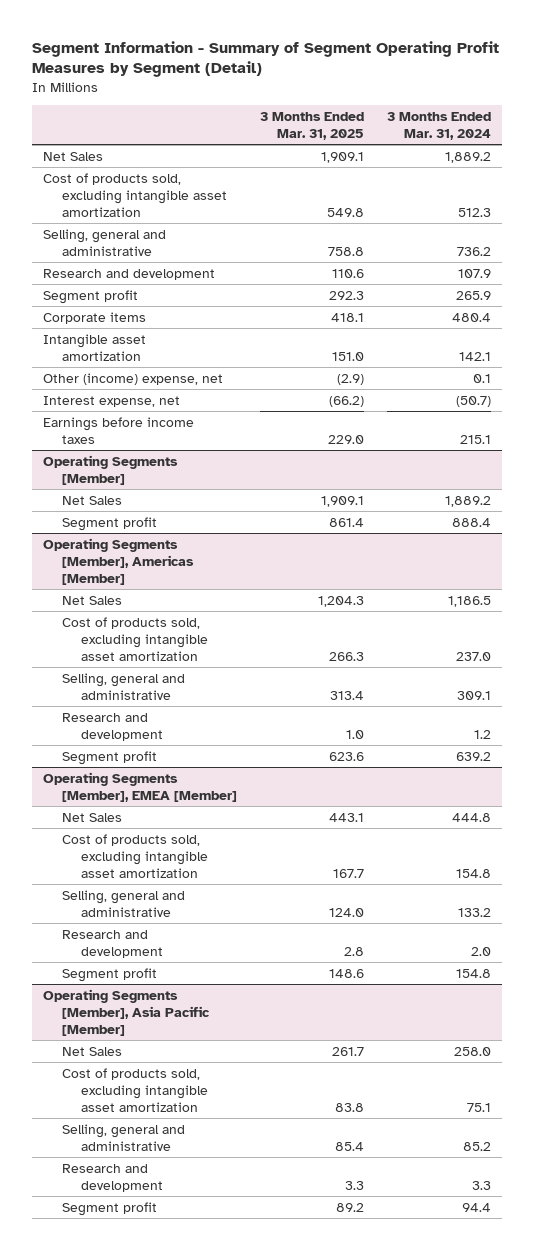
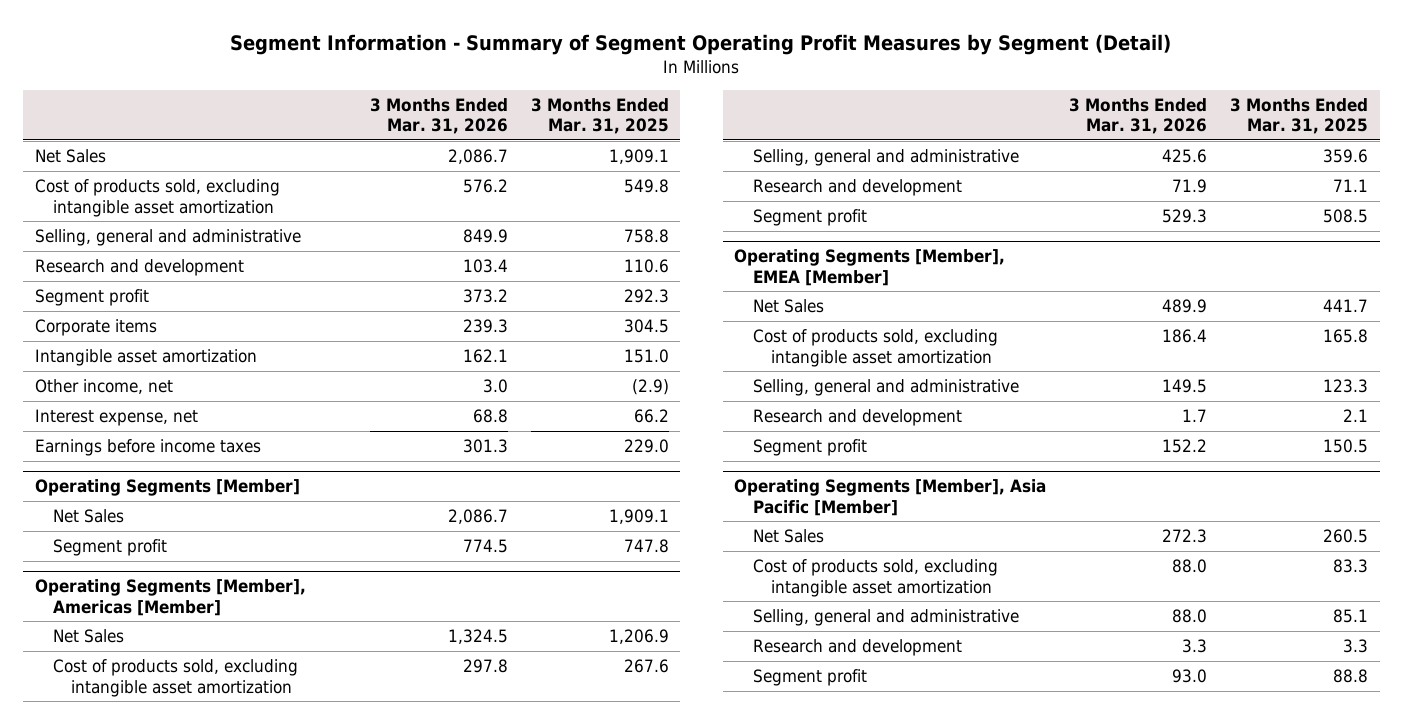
[386,111,491,140] 3 Months Ended Mar. 31, 2024 -> none
none -> [369,97,508,135] 3 Months Ended Mar. 31, 2026
[330,312,364,322] 418.1 -> [623,319,669,334] 304.5
[42,372,223,385] Other (income) expense, net -> [34,379,173,395] Other income, net
[328,395,364,407] (66.2) -> [633,409,669,424] 66.2
[328,517,364,527] 861.4 -> [623,539,669,554] 747.8
[317,595,364,607] 1,204.3 -> [608,629,669,645] 1,206.9
[328,651,364,661] 266.3 -> [623,659,669,674] 267.6
[329,690,364,700] 313.4 -> [1323,149,1369,164] 359.6
[345,729,364,739] 1.0 -> [1333,179,1369,193] 71.1
[328,751,364,761] 623.6 -> [1323,209,1369,224] 508.5
[328,812,364,822] 443.1 -> [1323,299,1369,313] 441.7
[332,868,364,878] 167.7 -> [1323,329,1369,344] 165.8
[328,907,364,917] 124.0 -> [1323,379,1369,394] 123.3
[343,946,364,956] 2.8 -> [1343,409,1369,423] 2.1
[328,968,364,978] 148.6 -> [1323,439,1369,454] 150.5
[331,1046,364,1056] 261.7 -> [1323,529,1369,544] 260.5
[334,1102,364,1112] 83.8 -> [1333,559,1369,574] 83.3
[334,1141,364,1151] 85.4 -> [1333,609,1369,624] 85.1
[335,1202,364,1212] 89.2 -> [1333,669,1369,684] 88.8

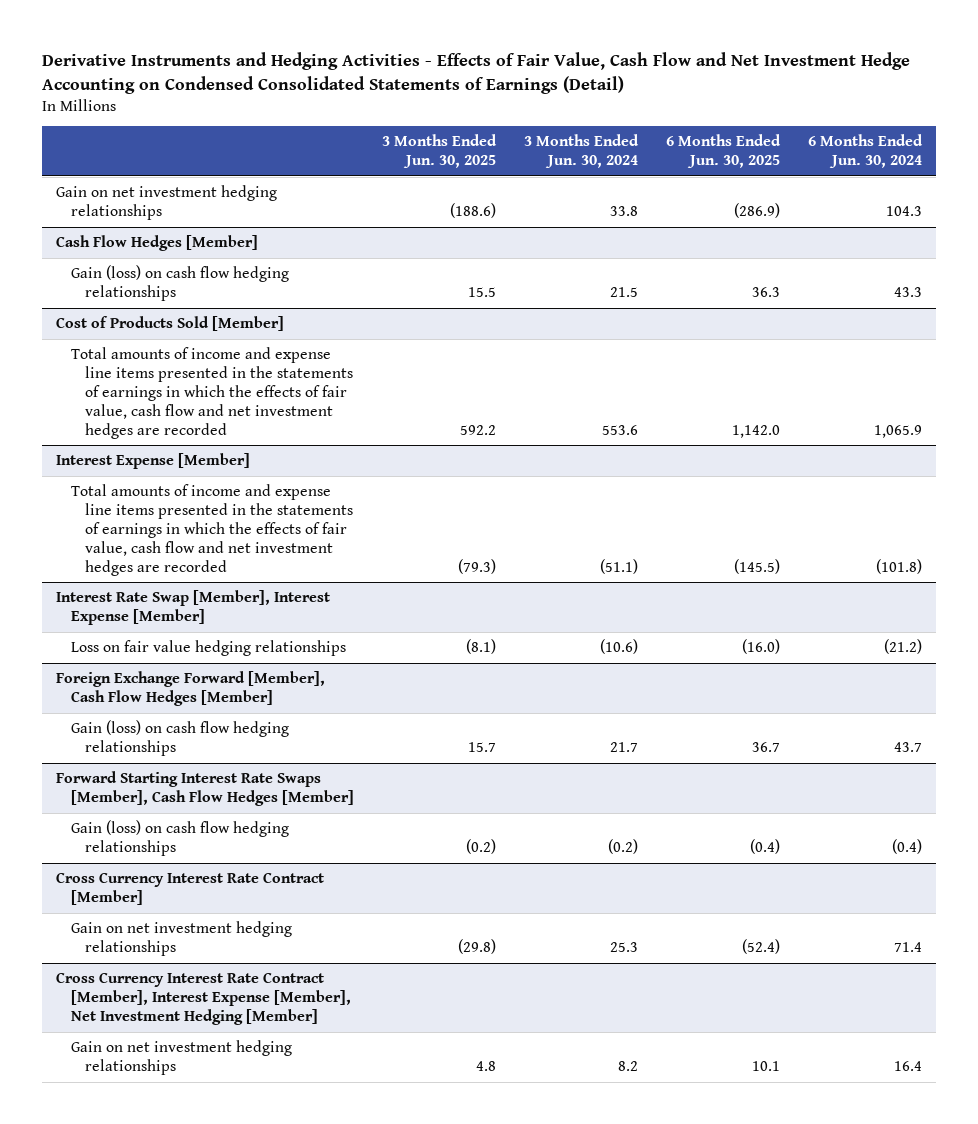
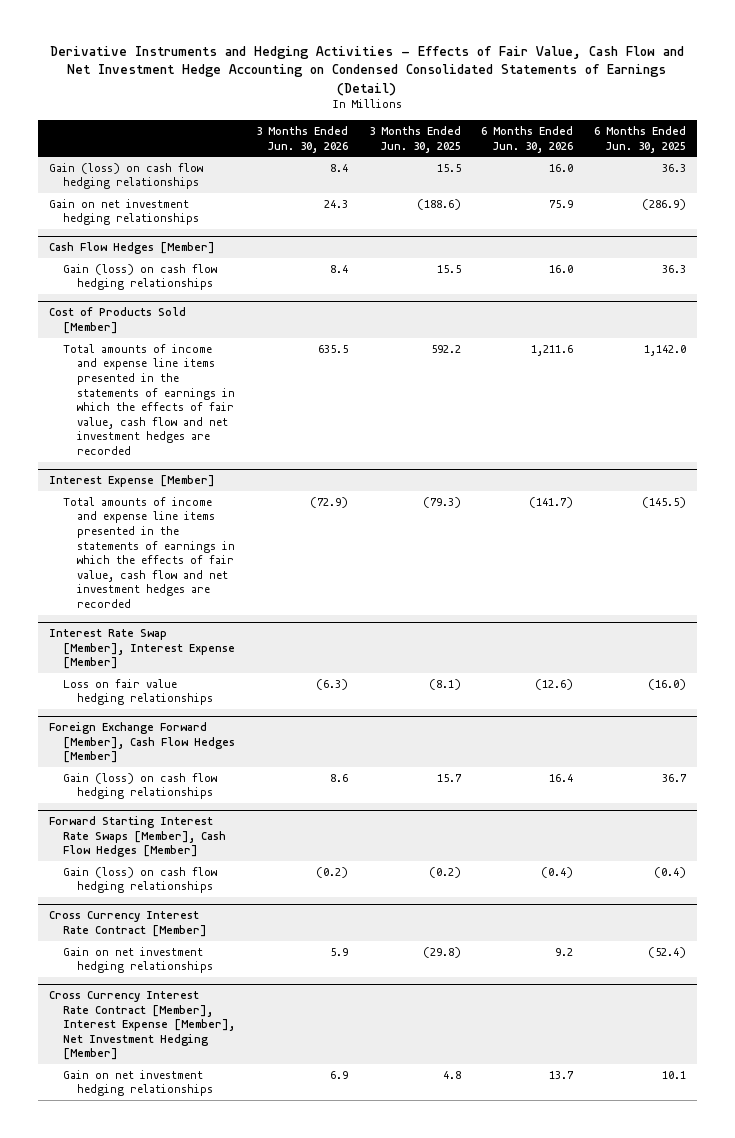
[523,134,639,169] 3 Months Ended Jun. 30, 2024 -> none
[808,134,924,169] 6 Months Ended Jun. 30, 2024 -> none
none -> [255,125,348,153] 3 Months Ended Jun. 30, 2026
none -> [481,125,574,153] 6 Months Ended Jun. 30, 2026
none -> [48,162,203,190] Gain (loss) on cash flow hedging relationships

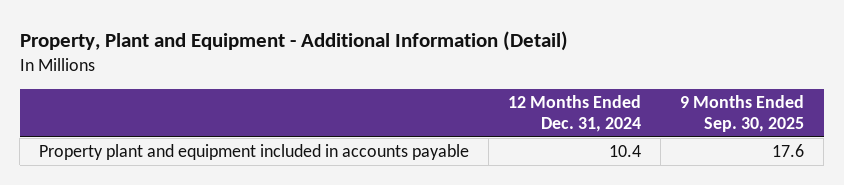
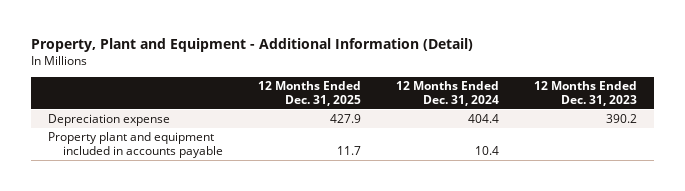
[680,95,805,132] 9 Months Ended Sep. 30, 2025 -> none
none -> [258,80,362,107] 12 Months Ended Dec. 31, 2025
none -> [533,80,637,107] 12 Months Ended Dec. 31, 2023
none -> [48,114,171,127] Depreciation expense

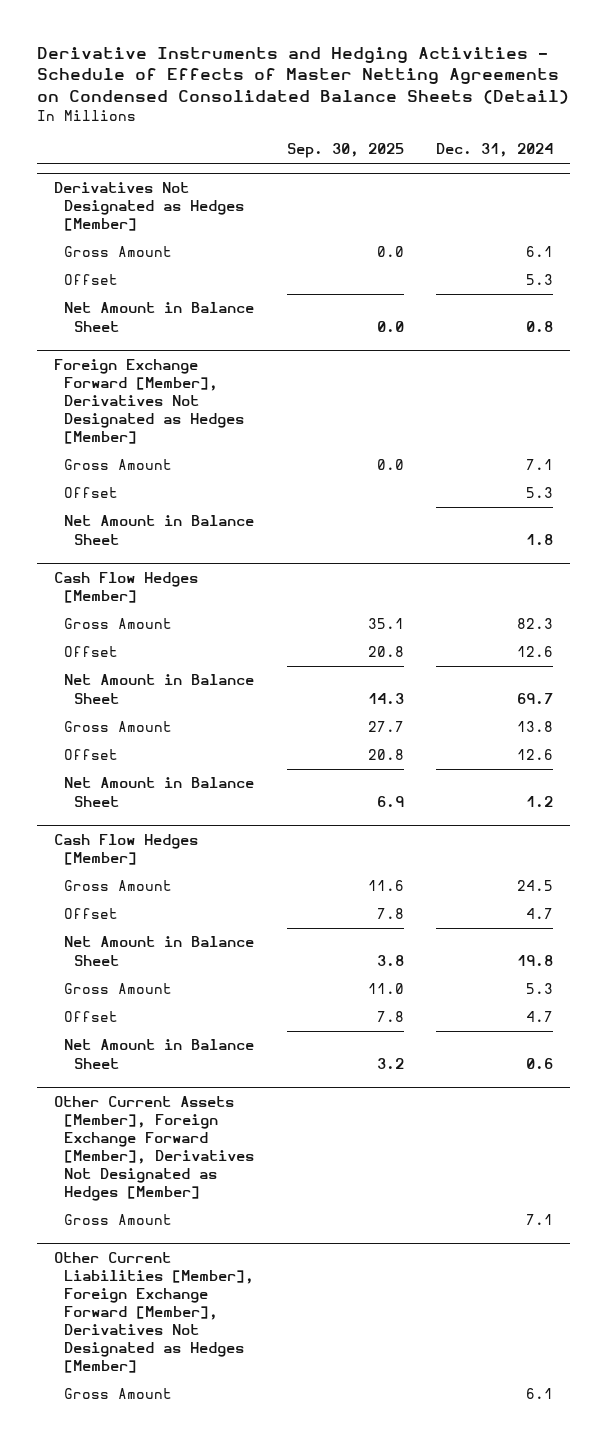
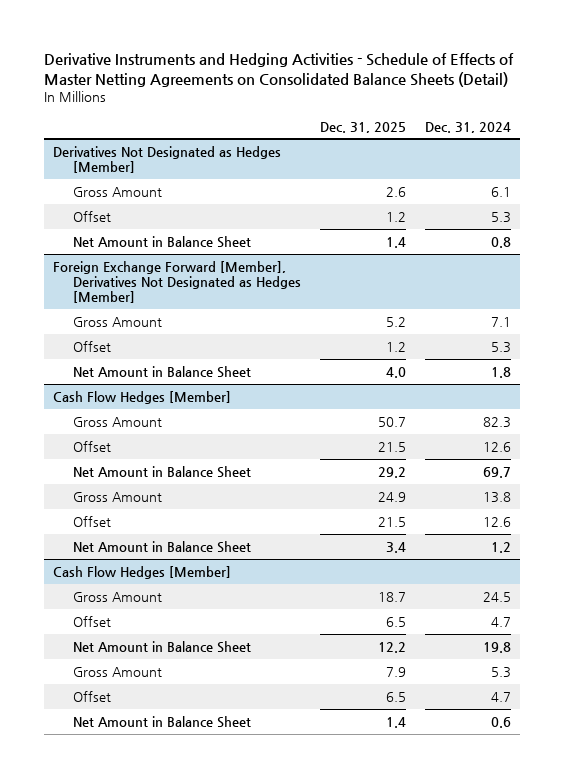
[37,46,570,105] Derivative Instruments and Hedging Activities - Schedule of Effects of Master Netting Agreements on Condensed Consolidated Balance Sheets (Detail) -> [43,52,514,87] Derivative Instruments and Hedging Activities - Schedule of Effects of Master Netting Agreements on Consolidated Balance Sheets (Detail)
[286,143,404,159] Sep. 30, 2025 -> none
none -> [320,121,407,133] Dec. 31, 2025
[53,1095,254,1202] Other Current Assets [Member], Foreign Exchange Forward [Member], Derivatives Not Designated as Hedges [Member] -> none
[63,1214,172,1226] Gross Amount -> none
[53,1251,254,1374] Other Current Liabilities [Member], Foreign Exchange Forward [Member], Derivatives Not Designated as Hedges [Member] -> none
[63,1388,172,1400] Gross Amount -> none

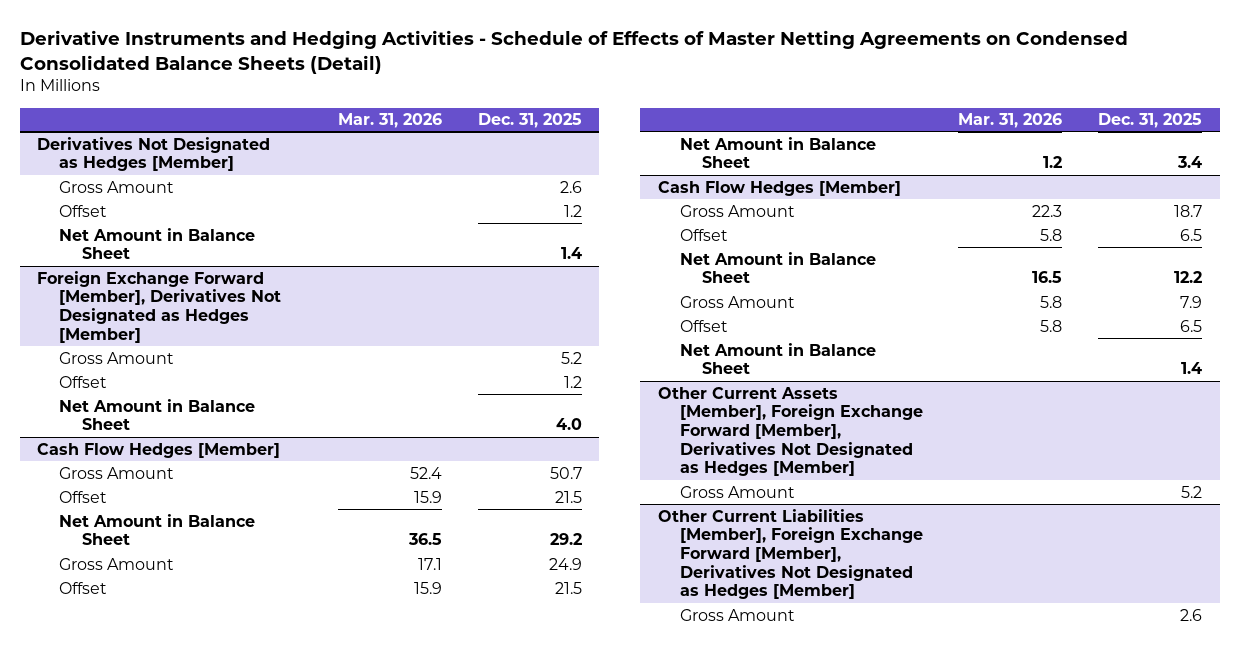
[43,52,514,87] Derivative Instruments and Hedging Activities - Schedule of Effects of Master Netting Agreements on Consolidated Balance Sheets (Detail) -> [19,29,1128,74] Derivative Instruments and Hedging Activities - Schedule of Effects of Master Netting Agreements on Condensed Consolidated Balance Sheets (Detail)
[424,121,511,133] Dec. 31, 2024 -> none
none -> [338,113,443,129] Mar. 31, 2026
none -> [657,386,923,477] Other Current Assets [Member], Foreign Exchange Forward [Member], Derivatives Not Designated as Hedges [Member]
none -> [679,485,795,498] Gross Amount
none -> [657,508,923,600] Other Current Liabilities [Member], Foreign Exchange Forward [Member], Derivatives Not Designated as Hedges [Member]
none -> [679,608,795,621] Gross Amount

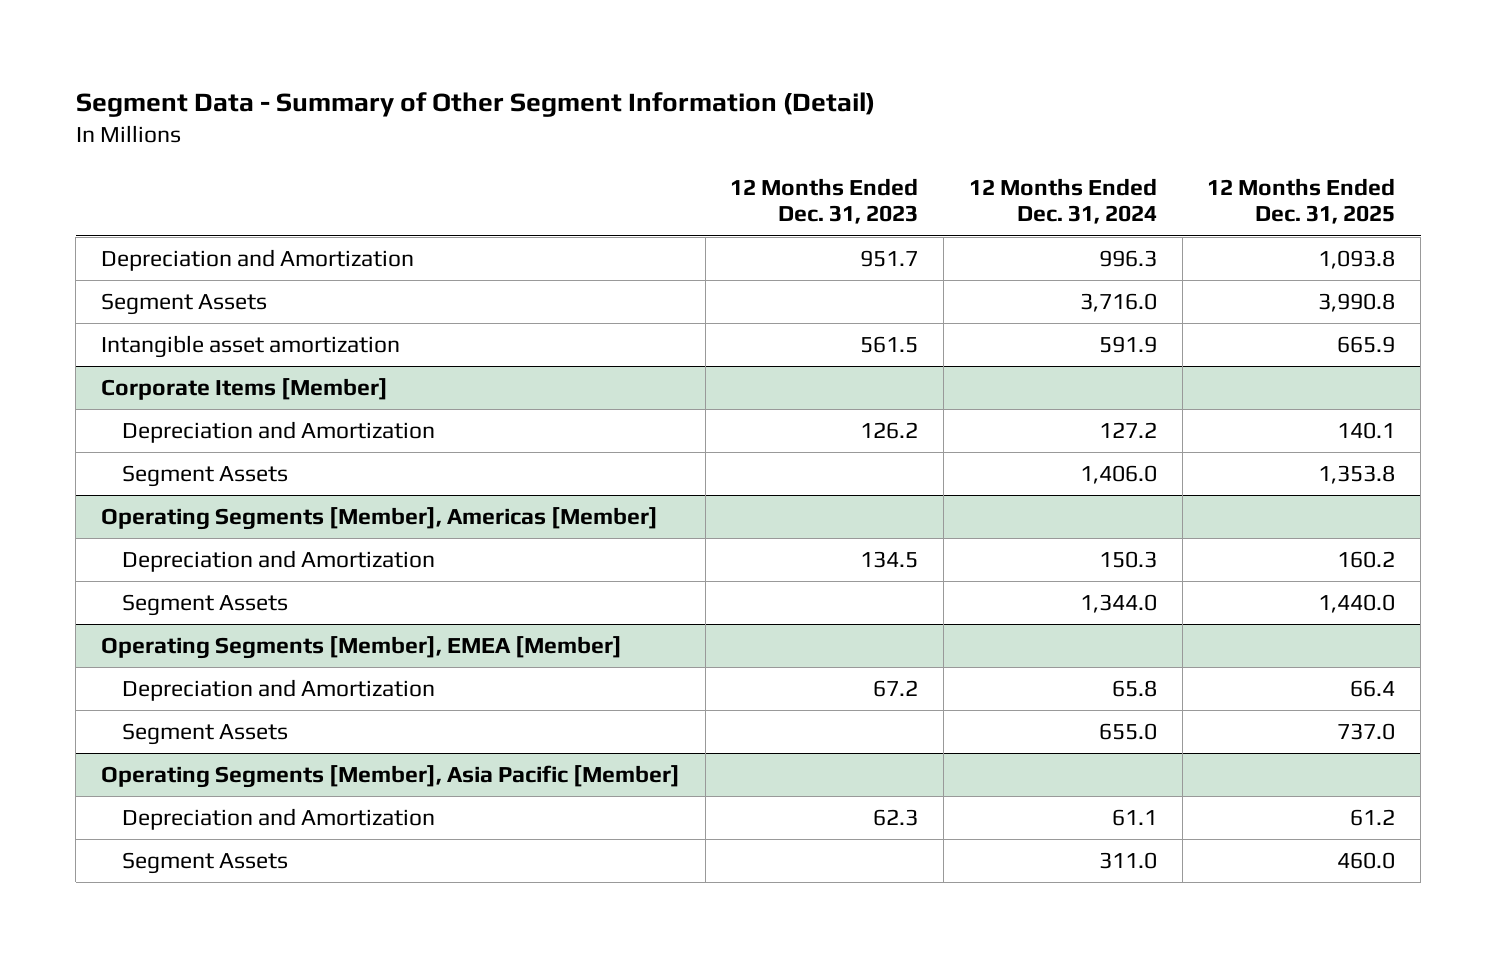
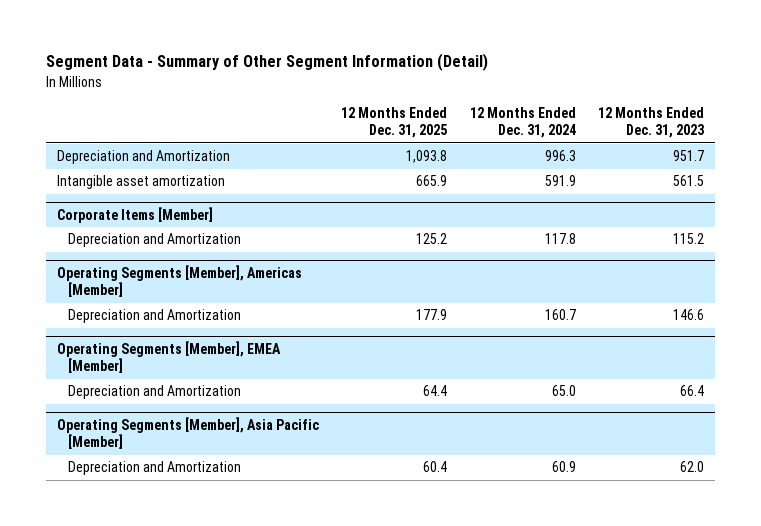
[100,293,267,316] Segment Assets -> none
[121,465,288,488] Segment Assets -> none
[860,422,919,440] 126.2 -> [673,233,705,245] 115.2
[1098,422,1157,439] 127.2 -> [544,233,576,245] 117.8
[1337,422,1396,440] 140.1 -> [416,233,448,245] 125.2
[121,594,288,617] Segment Assets -> none
[860,551,919,569] 134.5 -> [673,309,705,321] 146.6
[1098,551,1157,569] 150.3 -> [544,309,576,321] 160.7
[1337,551,1396,569] 160.2 -> [416,309,448,321] 177.9
[121,723,288,746] Segment Assets -> none
[873,680,919,698] 67.2 -> [680,385,705,397] 66.4
[1111,680,1157,698] 65.8 -> [551,385,576,397] 65.0
[1350,680,1396,698] 66.4 -> [423,385,448,397] 64.4
[121,852,288,875] Segment Assets -> none
[873,809,919,827] 62.3 -> [680,461,705,473] 62.0
[1111,809,1157,827] 61.1 -> [551,461,576,473] 60.9
[1350,809,1396,827] 61.2 -> [423,461,448,473] 60.4

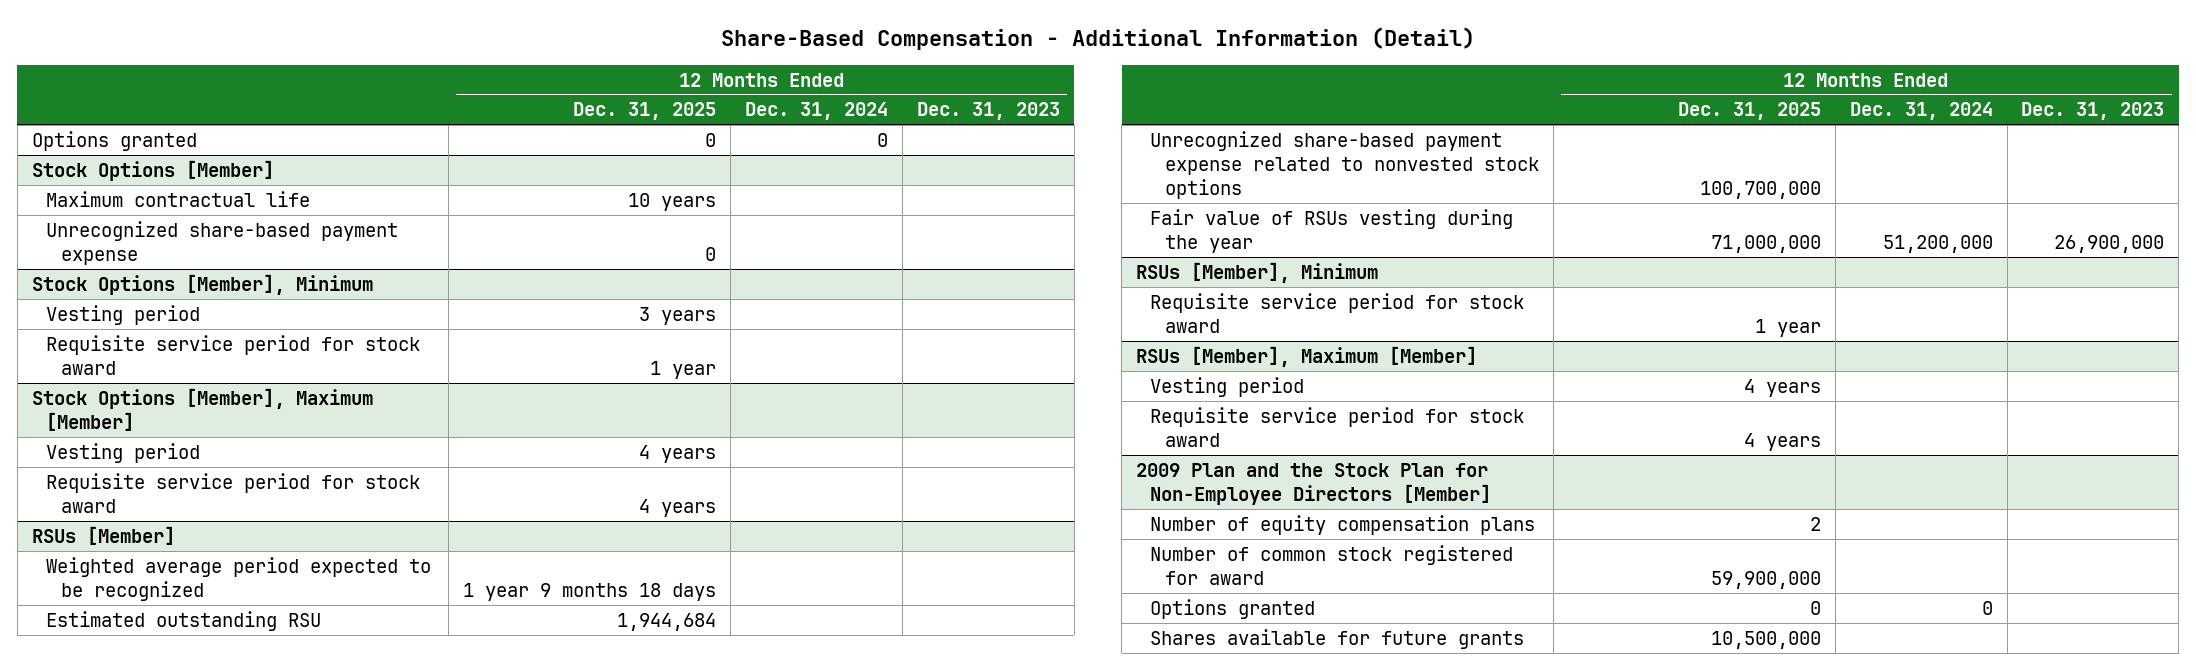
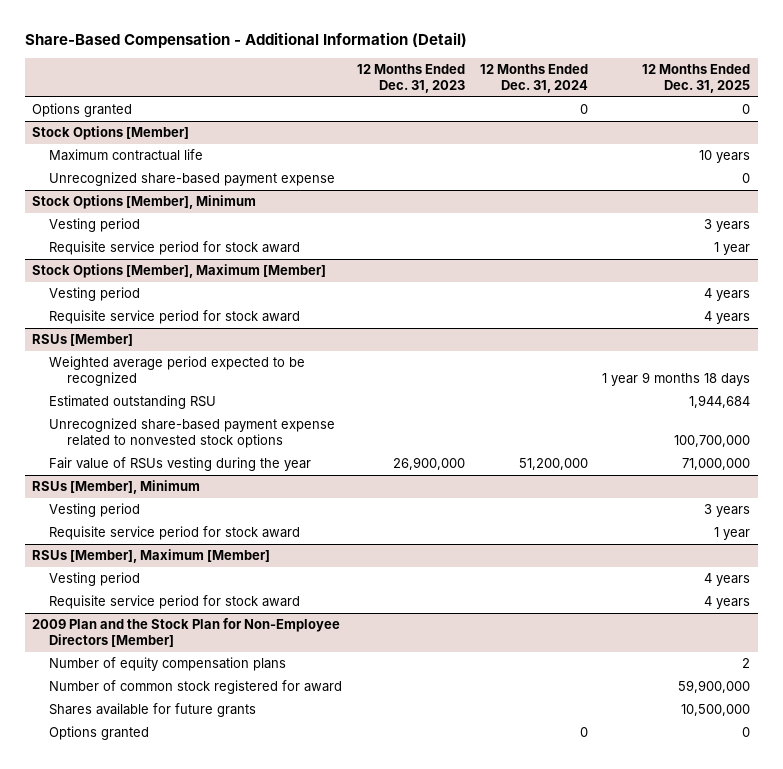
none -> [49,503,141,518] Vesting period
[1150,598,1316,619] Options granted -> [49,726,150,741] Options granted

